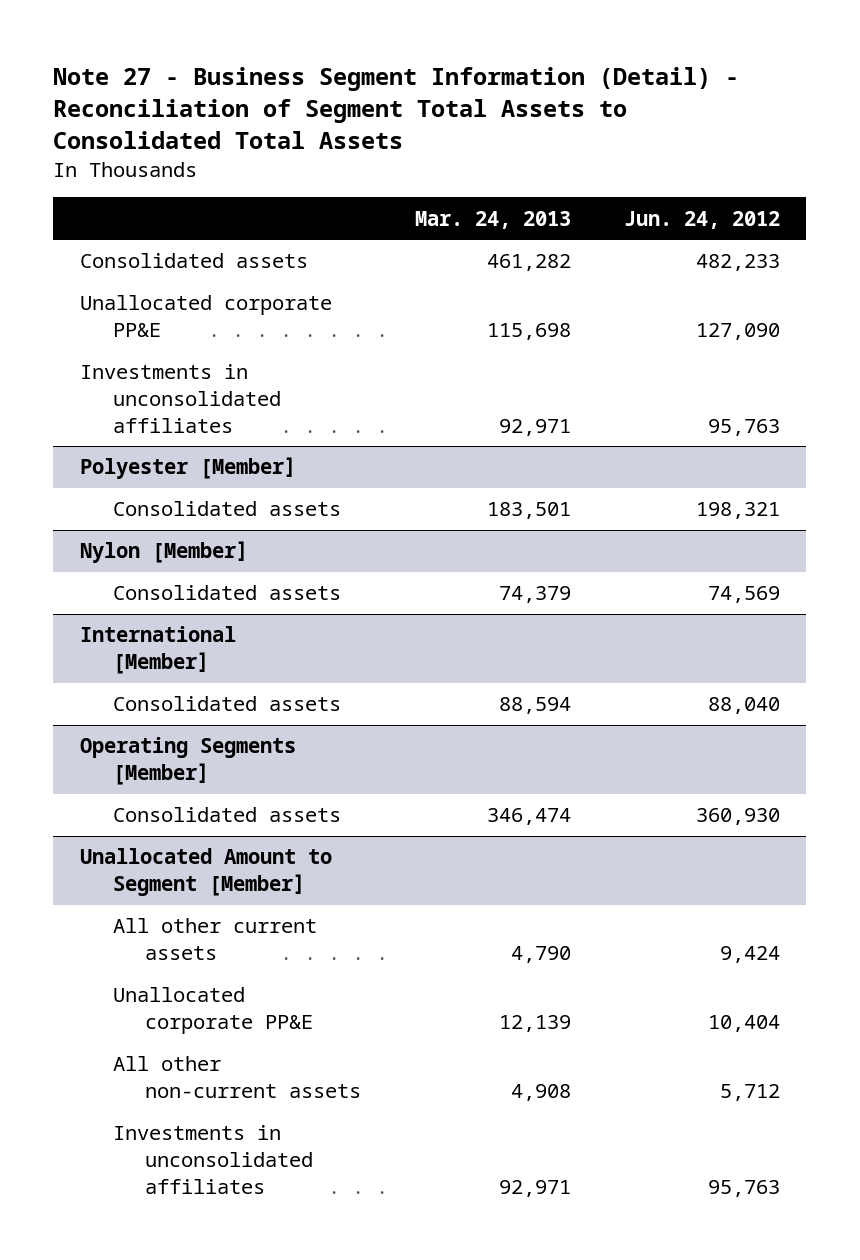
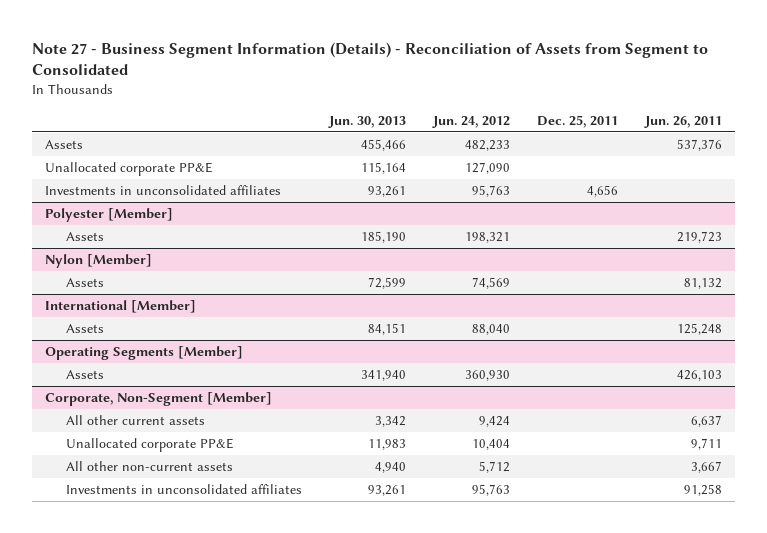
[53,67,740,150] Note 27 - Business Segment Information (Detail) - Reconciliation of Segment Total Assets to Consolidated Total Assets -> [31,41,708,76] Note 27 - Business Segment Information (Details) - Reconciliation of Assets from Segment to Consolidated
[414,210,571,229] Mar. 24, 2013 -> none
none -> [327,115,406,128] Jun. 30, 2013
none -> [536,114,618,128] Dec. 25, 2011
none -> [643,115,722,128] Jun. 26, 2011
[79,253,308,269] Consolidated assets -> [45,140,84,150] Assets
[112,501,341,517] Consolidated assets -> [65,232,104,242] Assets
[112,585,341,601] Consolidated assets -> [65,278,104,288] Assets
[112,696,341,712] Consolidated assets -> [65,324,104,334] Assets
[79,848,332,897] Unallocated Amount to Segment [Member] -> none
[112,807,341,823] Consolidated assets -> [65,370,104,380] Assets
none -> [45,392,273,407] Corporate, Non-Segment [Member]

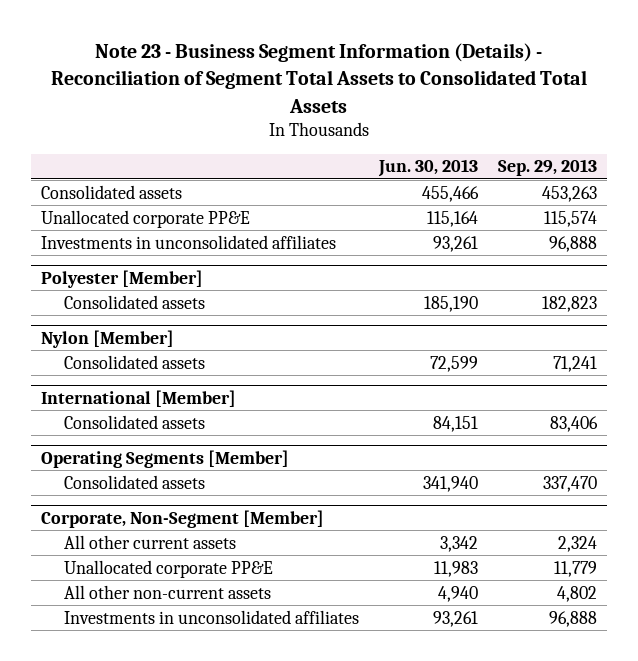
[31,41,708,76] Note 27 - Business Segment Information (Details) - Reconciliation of Assets from Segment to Consolidated -> [50,43,587,113] Note 23 - Business Segment Information (Details) - Reconciliation of Segment Total Assets to Consolidated Total Assets
[431,115,510,128] Jun. 24, 2012 -> none
[536,114,618,128] Dec. 25, 2011 -> none
[643,115,722,128] Jun. 26, 2011 -> none
none -> [497,159,597,177] Sep. 29, 2013
[45,140,84,150] Assets -> [41,184,183,199] Consolidated assets
[65,232,104,242] Assets -> [63,294,205,309] Consolidated assets
[65,278,104,288] Assets -> [63,354,205,369] Consolidated assets
[65,324,104,334] Assets -> [63,414,205,429] Consolidated assets
[65,370,104,380] Assets -> [63,474,205,489] Consolidated assets

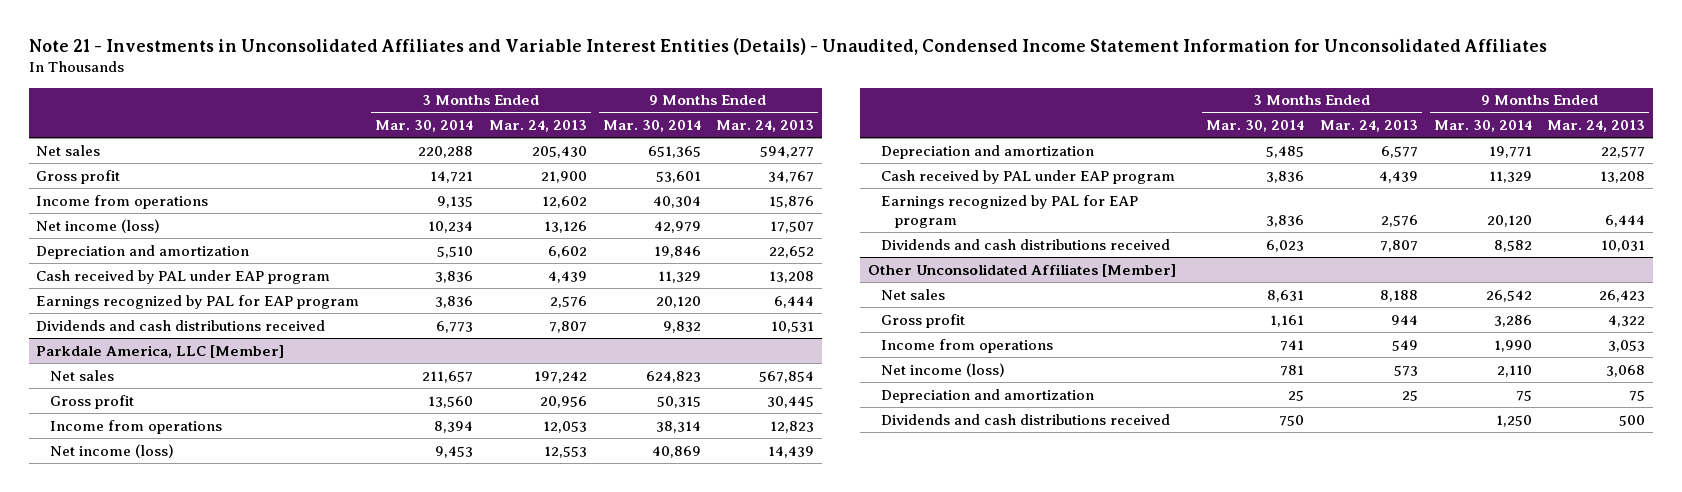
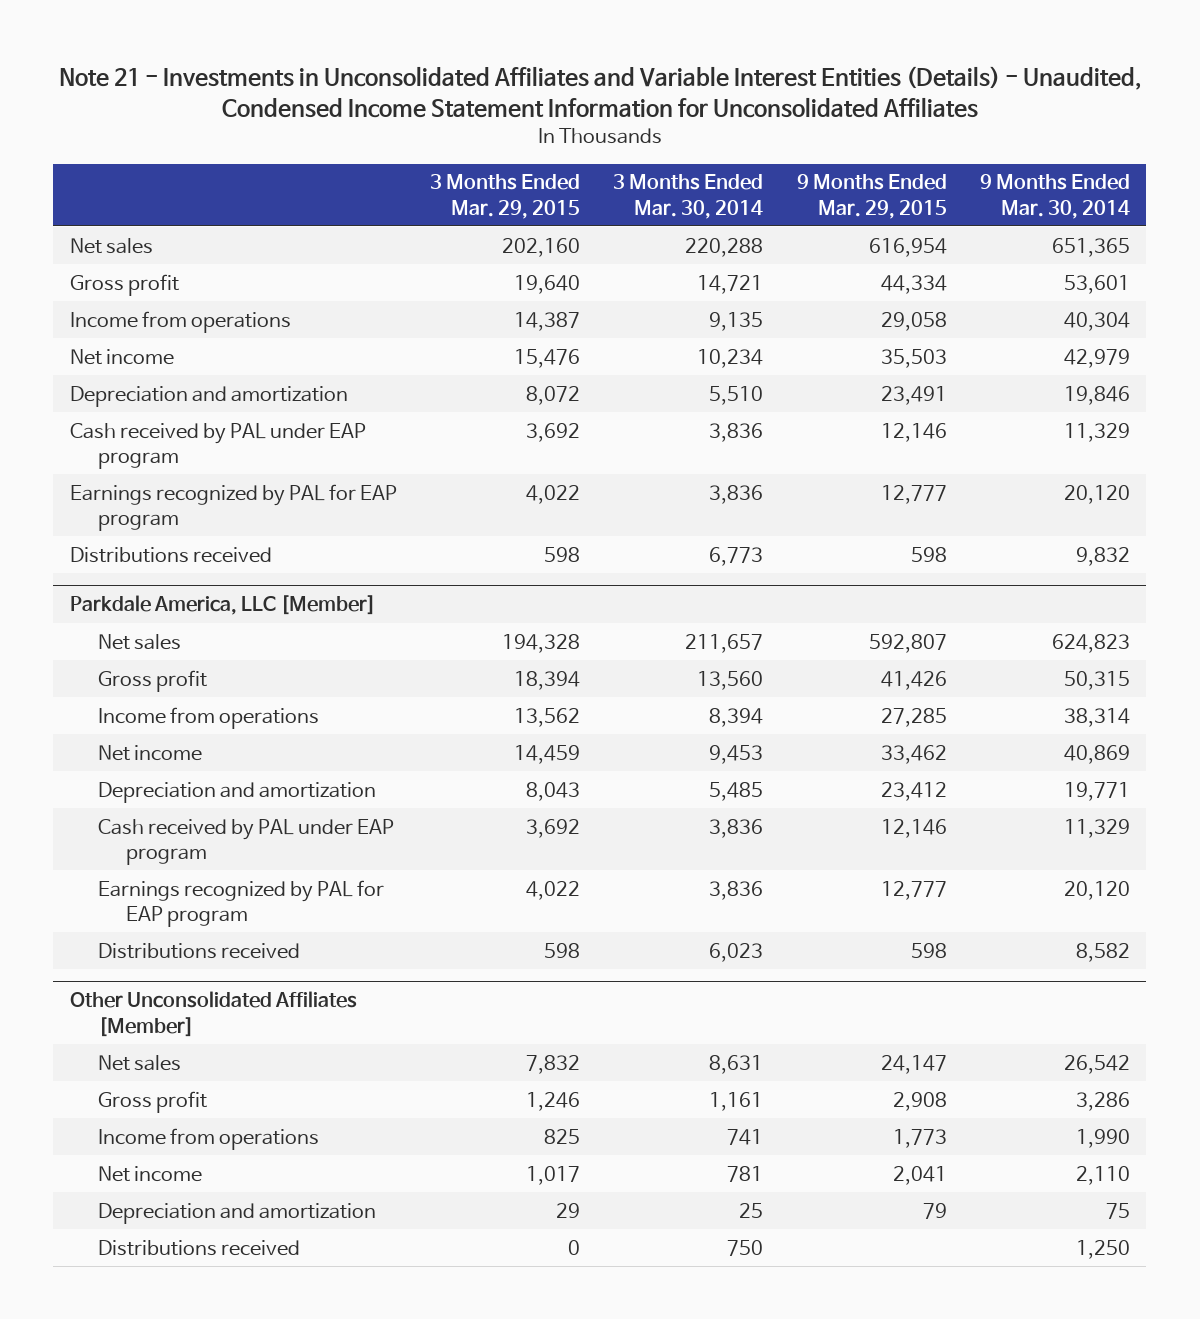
[488,120,587,133] Mar. 24, 2013 -> none
[716,120,815,133] Mar. 24, 2013 -> none
none -> [430,174,581,219] 3 Months Ended Mar. 29, 2015
none -> [796,174,947,219] 9 Months Ended Mar. 29, 2015
[36,218,161,233] Net income (loss) -> [70,348,175,365] Net income
[36,319,326,331] Dividends and cash distributions received -> [70,546,273,563] Distributions received
[50,443,175,458] Net income (loss) -> [98,744,203,761] Net income
[881,238,1171,250] Dividends and cash distributions received -> [98,942,301,959] Distributions received
[881,362,1006,377] Net income (loss) -> [98,1165,203,1182] Net income
[881,413,1171,425] Dividends and cash distributions received -> [98,1239,301,1256] Distributions received

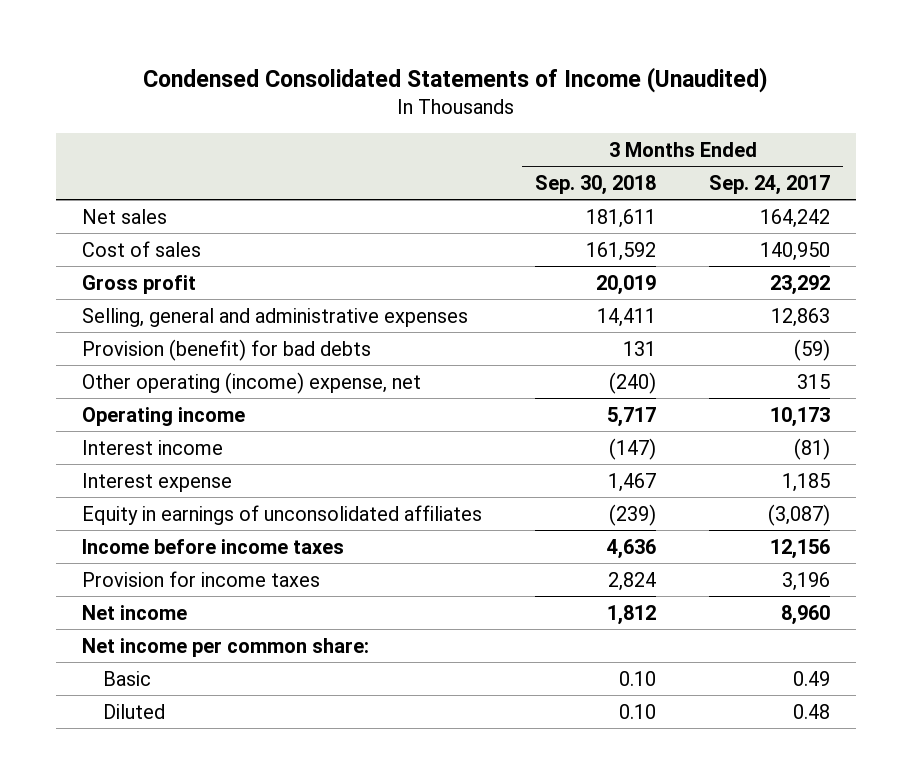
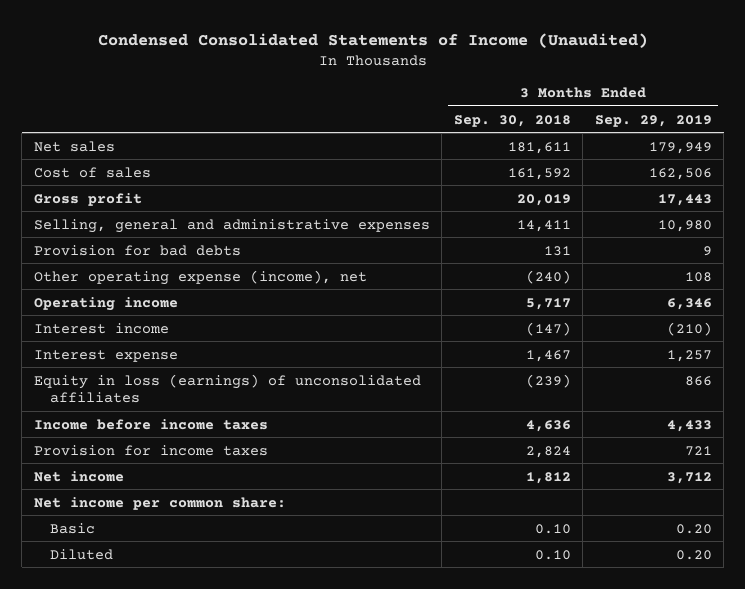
[708,174,830,195] Sep. 24, 2017 -> none
none -> [594,114,712,127] Sep. 29, 2019
[82,338,372,361] Provision (benefit) for bad debts -> [33,244,241,256] Provision for bad debts
[82,371,422,394] Other operating (income) expense, net -> [33,269,367,285] Other operating expense (income), net
[82,504,483,525] Equity in earnings of unconsolidated affiliates -> [33,373,421,404] Equity in loss (earnings) of unconsolidated affiliates

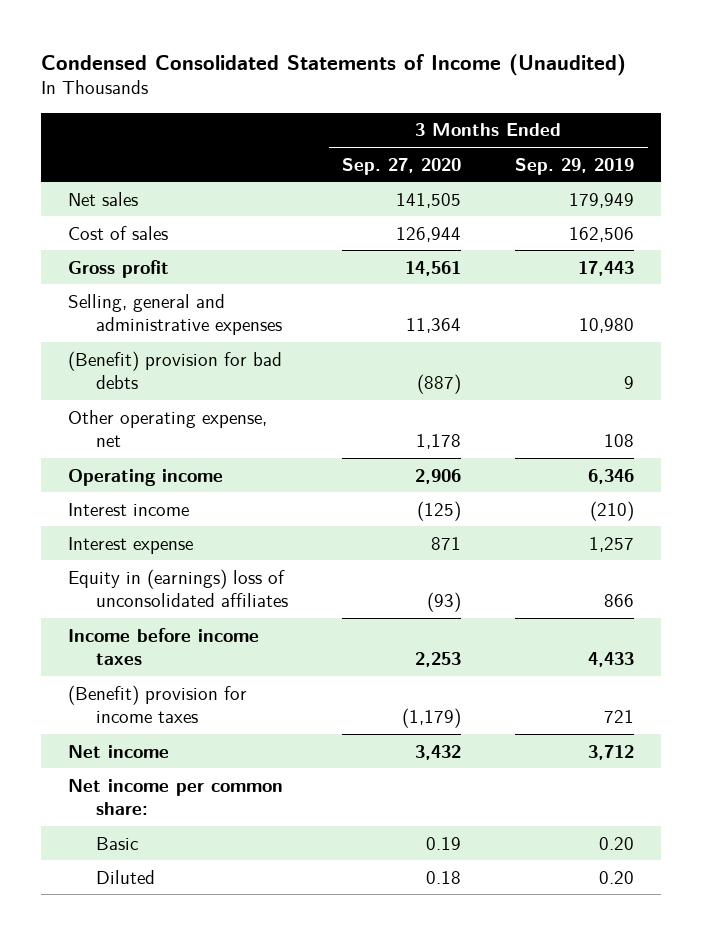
[453,114,571,127] Sep. 30, 2018 -> none
none -> [342,157,462,175] Sep. 27, 2020
[33,244,241,256] Provision for bad debts -> [68,350,283,389] (Benefit) provision for bad debts
[33,269,367,285] Other operating expense (income), net -> [68,409,268,447] Other operating expense, net
[33,373,421,404] Equity in loss (earnings) of unconsolidated affiliates -> [68,568,288,607] Equity in (earnings) loss of unconsolidated affiliates
[33,444,268,456] Provision for income taxes -> [68,684,248,723] (Benefit) provision for income taxes

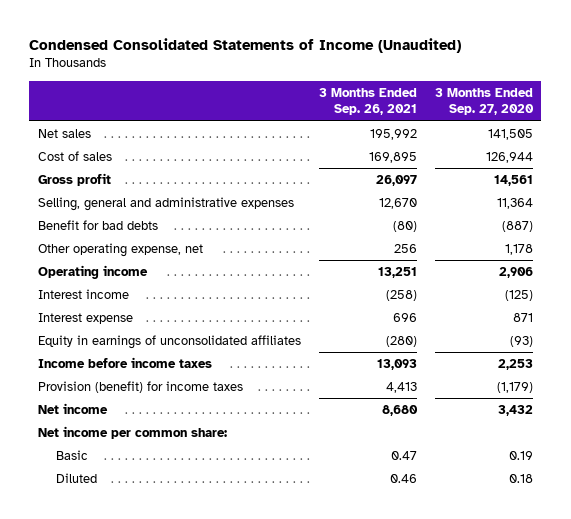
[515,157,635,175] Sep. 29, 2019 -> none
none -> [318,87,417,116] 3 Months Ended Sep. 26, 2021
[68,350,283,389] (Benefit) provision for bad debts -> [38,220,159,231] Benefit for bad debts
[68,568,288,607] Equity in (earnings) loss of unconsolidated affiliates -> [38,335,302,350] Equity in earnings of unconsolidated affiliates
[68,684,248,723] (Benefit) provision for income taxes -> [38,381,244,394] Provision (benefit) for income taxes

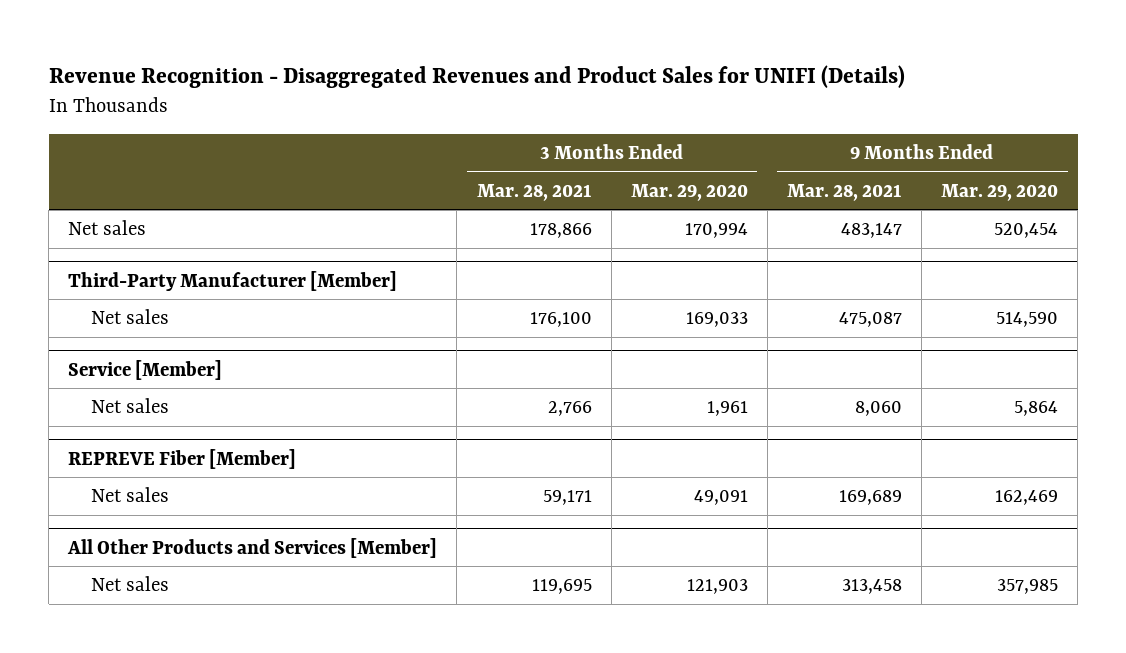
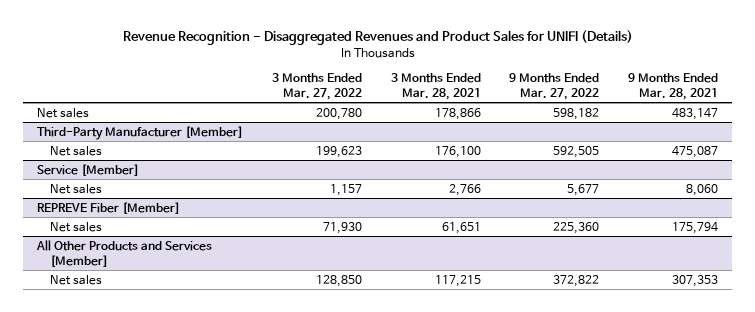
[630,183,748,201] Mar. 29, 2020 -> none
[941,183,1059,201] Mar. 29, 2020 -> none
none -> [272,72,363,100] 3 Months Ended Mar. 27, 2022
none -> [509,72,600,100] 9 Months Ended Mar. 27, 2022
[542,490,592,506] 59,171 -> [441,221,481,234] 61,651
[838,490,902,506] 169,689 -> [671,221,718,234] 175,794
[531,579,592,595] 119,695 -> [434,274,481,287] 117,215
[841,579,902,595] 313,458 -> [671,274,718,287] 307,353

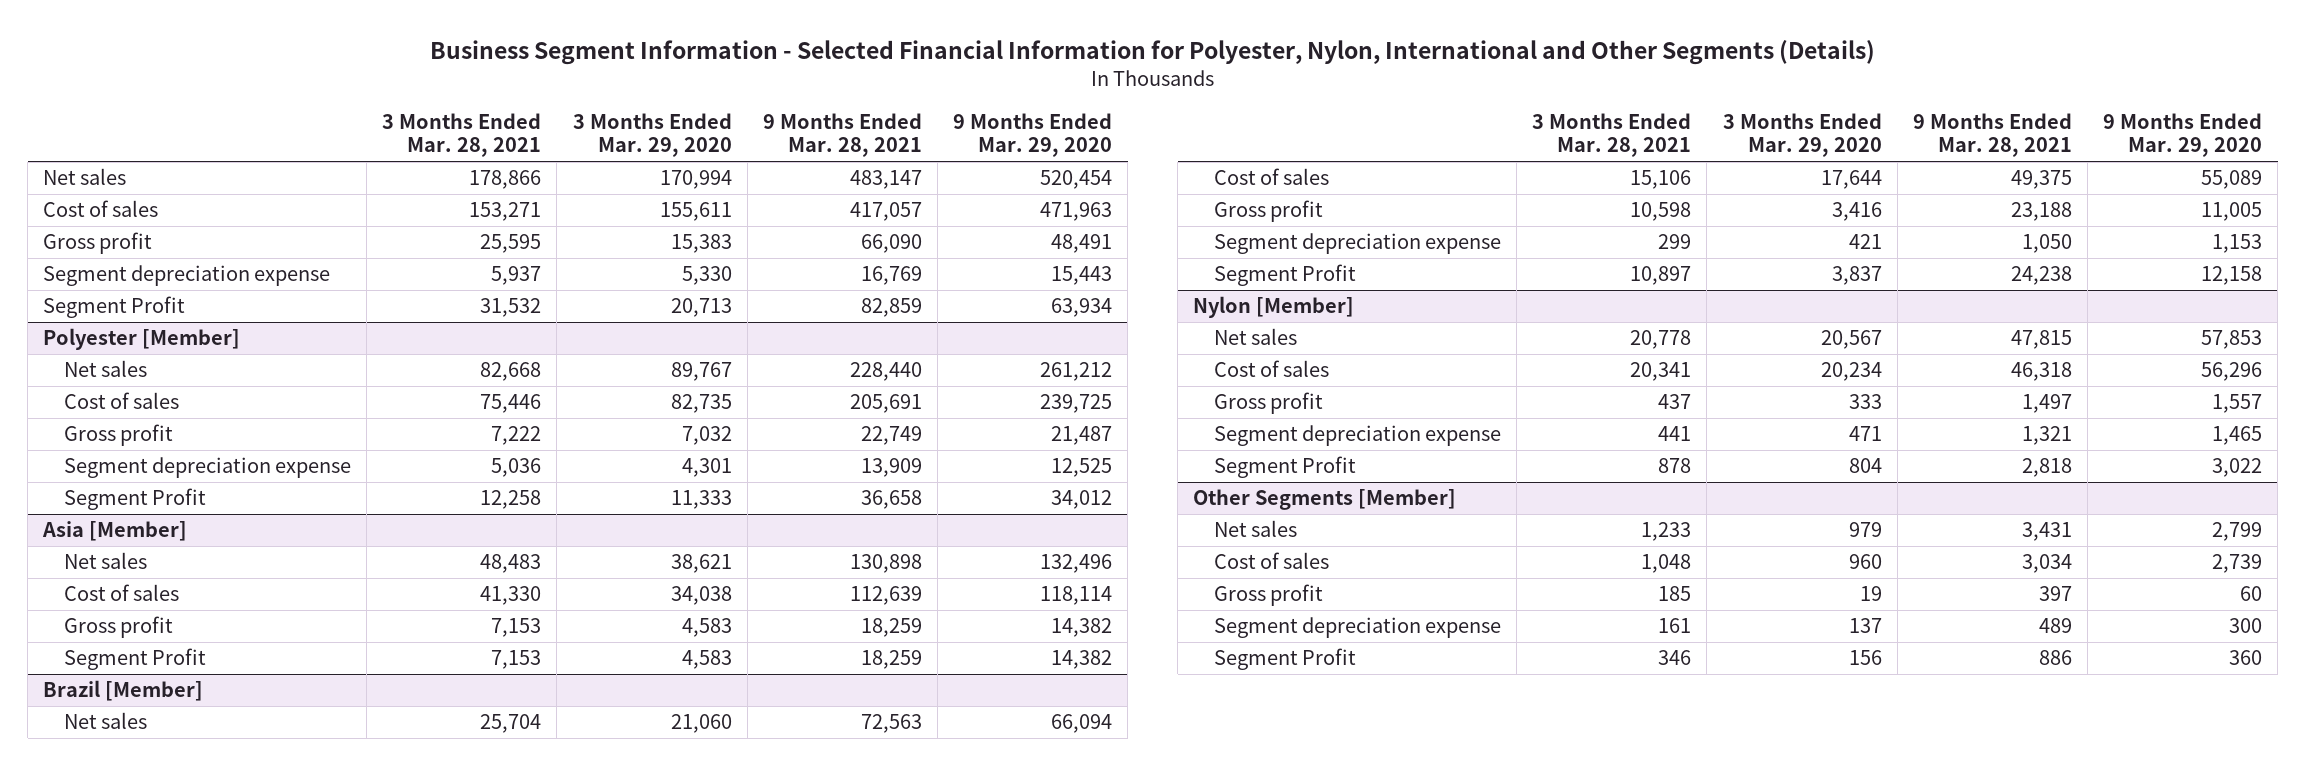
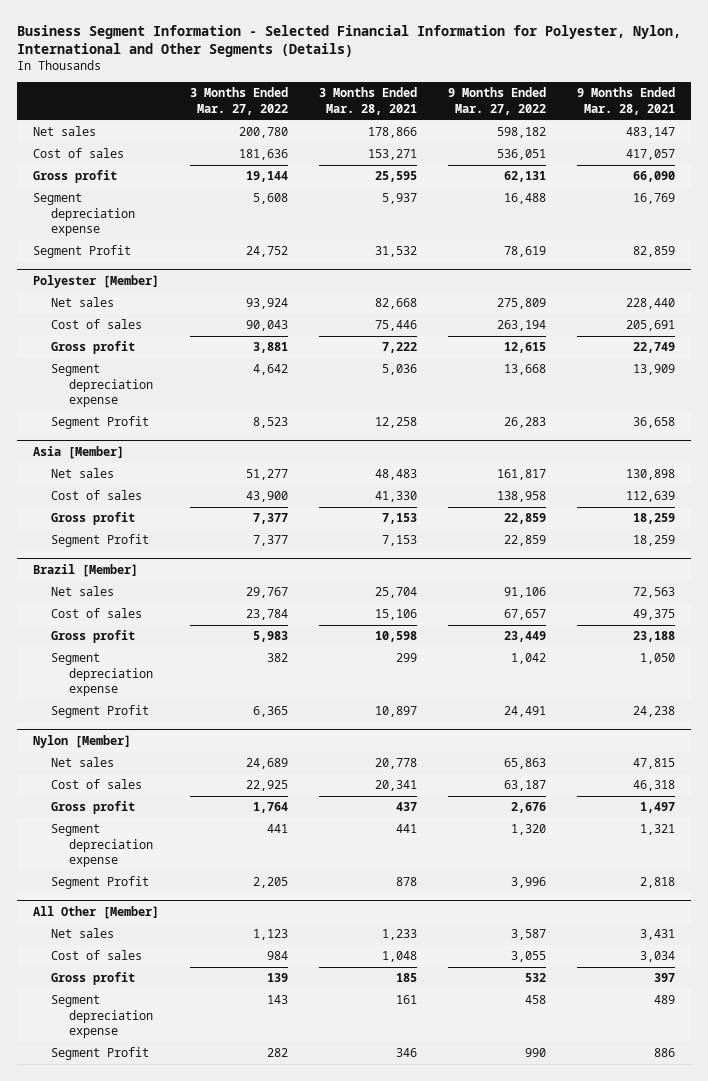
[572,112,732,158] 3 Months Ended Mar. 29, 2020 -> none
[953,112,1113,158] 9 Months Ended Mar. 29, 2020 -> none
none -> [189,87,288,115] 3 Months Ended Mar. 27, 2022
none -> [448,87,547,115] 9 Months Ended Mar. 27, 2022
[1193,489,1457,511] Other Segments [Member] -> [32,906,159,920] All Other [Member]

